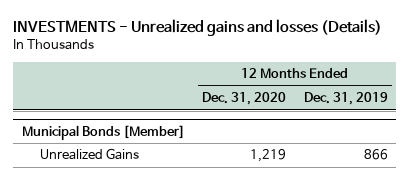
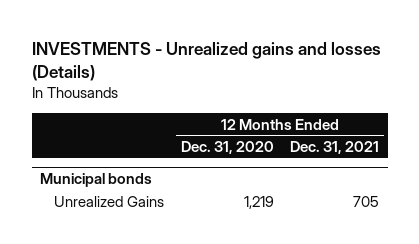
[303,92,388,106] Dec. 31, 2019 -> none
none -> [290,141,380,155] Dec. 31, 2021
[21,124,185,140] Municipal Bonds [Member] -> [40,173,153,188] Municipal bonds

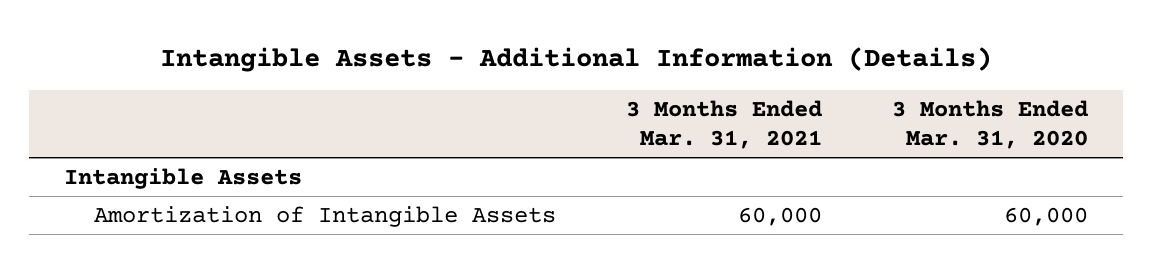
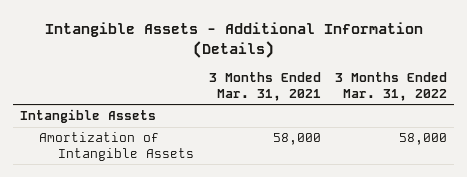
[892,100,1089,150] 3 Months Ended Mar. 31, 2020 -> none
none -> [334,72,447,101] 3 Months Ended Mar. 31, 2022
[738,206,823,226] 60,000 -> [272,133,321,146] 58,000

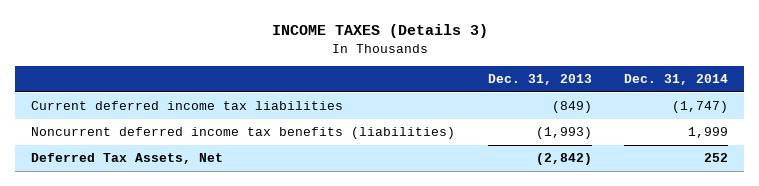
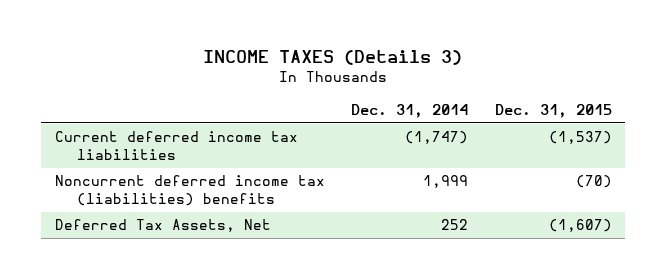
[487,74,592,86] Dec. 31, 2013 -> none
none -> [494,104,612,119] Dec. 31, 2015
[31,127,456,140] Noncurrent deferred income tax benefits (liabilities) -> [54,175,325,207] Noncurrent deferred income tax (liabilities) benefits

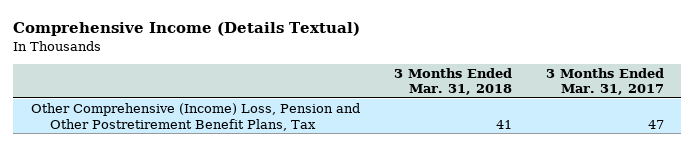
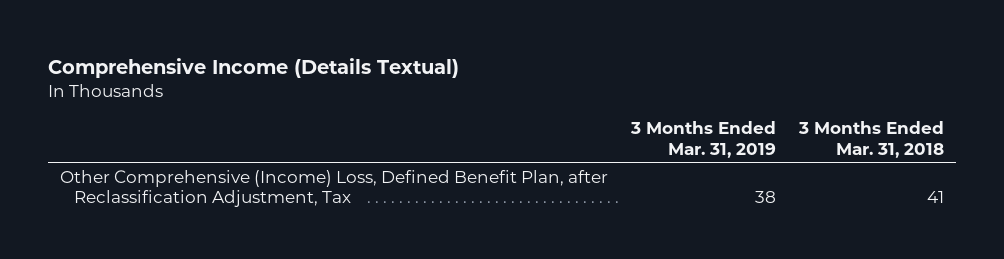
[546,67,665,96] 3 Months Ended Mar. 31, 2017 -> none
none -> [629,121,776,158] 3 Months Ended Mar. 31, 2019
[30,103,360,131] Other Comprehensive (Income) Loss, Pension and Other Postretirement Benefit Plans, Tax -> [59,169,608,208] Other Comprehensive (Income) Loss, Defined Benefit Plan, after Reclassification Adjustment, Tax

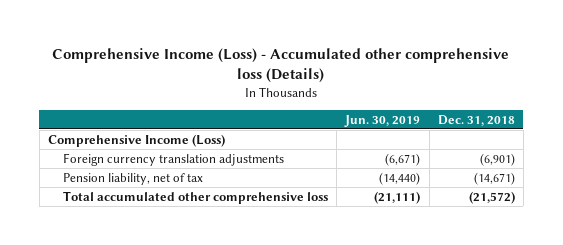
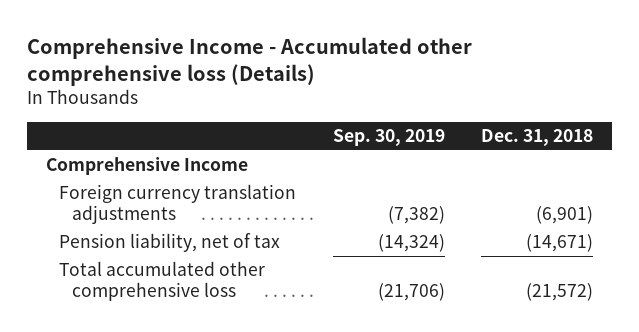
[52,48,510,84] Comprehensive Income (Loss) - Accumulated other comprehensive loss (Details) -> [27,37,473,87] Comprehensive Income - Accumulated other comprehensive loss (Details)
[344,114,421,127] Jun. 30, 2019 -> none
none -> [332,128,445,146] Sep. 30, 2019
[48,133,226,147] Comprehensive Income (Loss) -> [45,157,248,176] Comprehensive Income

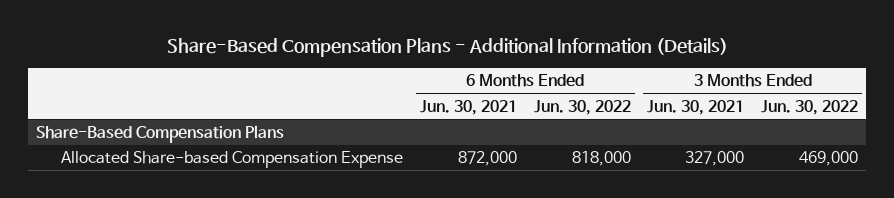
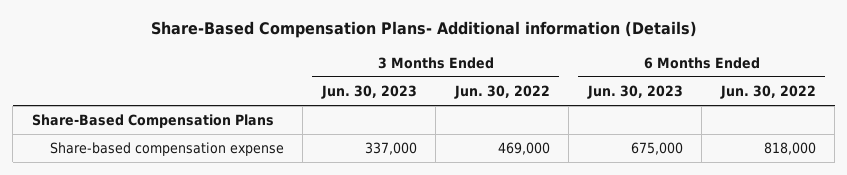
[166,38,728,58] Share-Based Compensation Plans - Additional Information (Details) -> [150,21,697,39] Share-Based Compensation Plans- Additional information (Details)
[419,99,517,115] Jun. 30, 2021 -> none
[647,99,745,115] Jun. 30, 2021 -> none
none -> [320,85,417,100] Jun. 30, 2023
none -> [586,85,683,100] Jun. 30, 2023
[61,151,404,169] Allocated Share-based Compensation Expense -> [49,142,284,157] Share-based compensation expense

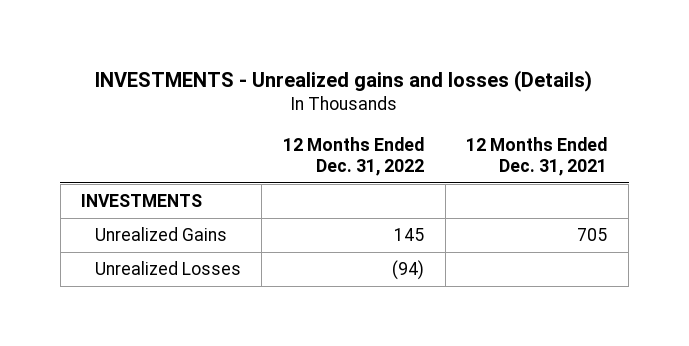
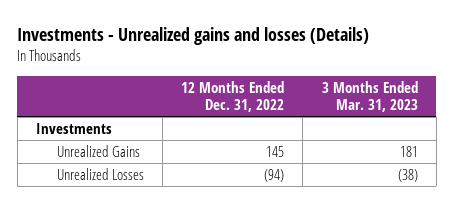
[95,70,593,93] INVESTMENTS - Unrealized gains and losses (Details) -> [17,26,370,45] Investments - Unrealized gains and losses (Details)
[466,136,608,176] 12 Months Ended Dec. 31, 2021 -> none
none -> [321,80,418,113] 3 Months Ended Mar. 31, 2023
[81,194,203,208] INVESTMENTS -> [35,122,112,134] Investments

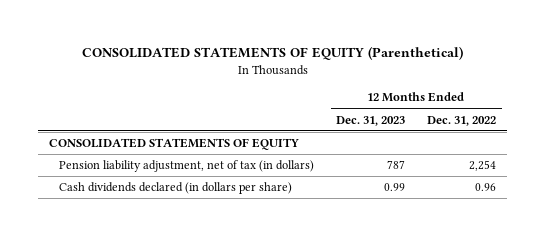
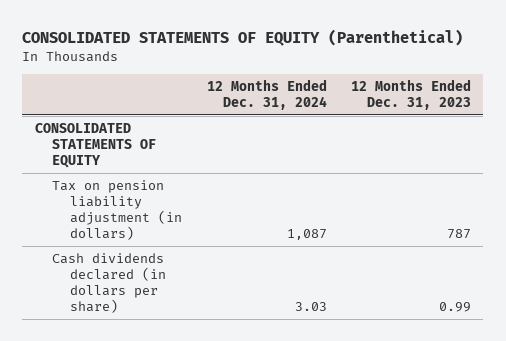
[427,115,497,126] Dec. 31, 2022 -> none
none -> [206,79,327,110] 12 Months Ended Dec. 31, 2024
[59,160,315,173] Pension liability adjustment, net of tax (in dollars) -> [52,180,183,240] Tax on pension liability adjustment (in dollars)

